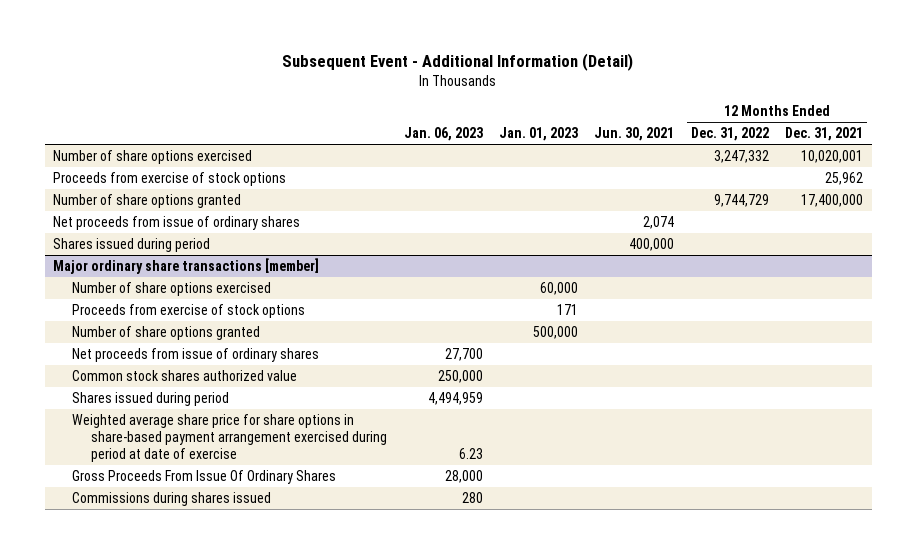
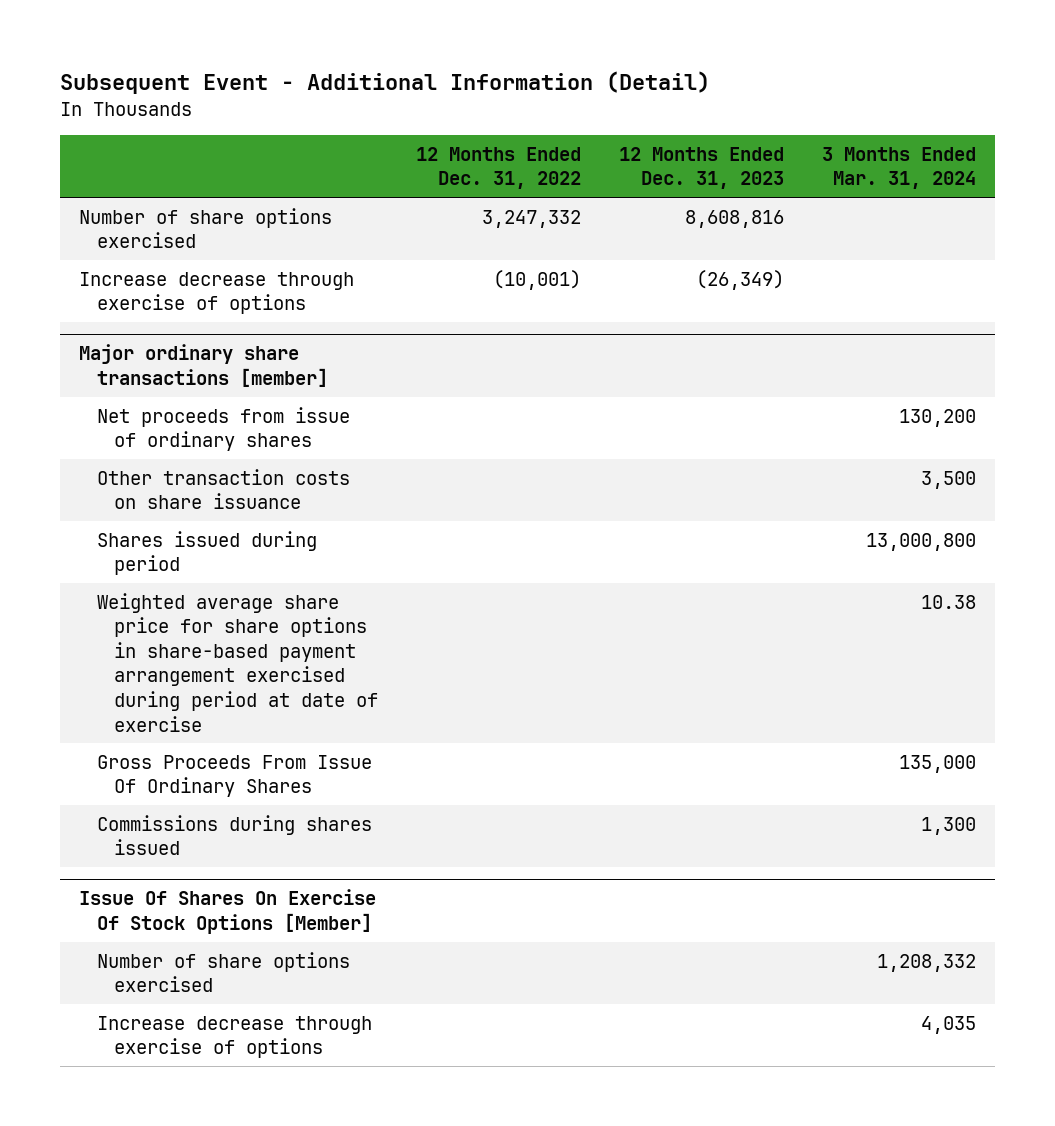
[403,127,483,142] Jan. 06, 2023 -> none
[498,127,578,142] Jan. 01, 2023 -> none
[594,127,675,142] Jun. 30, 2021 -> none
[785,127,864,142] Dec. 31, 2021 -> none
none -> [619,146,785,190] 12 Months Ended Dec. 31, 2023
none -> [822,146,977,190] 3 Months Ended Mar. 31, 2024
[53,172,287,187] Proceeds from exercise of stock options -> none
[53,194,242,209] Number of share options granted -> none
[53,216,301,231] Net proceeds from issue of ordinary shares -> none
[53,238,211,253] Shares issued during period -> none
none -> [79,271,355,315] Increase decrease through exercise of options
[72,282,272,297] Number of share options exercised -> none
[72,304,306,319] Proceeds from exercise of stock options -> none
[72,326,261,341] Number of share options granted -> none
[72,370,298,382] Common stock shares authorized value -> none
none -> [96,468,350,510] Other transaction costs on share issuance
none -> [79,889,377,934] Issue Of Shares On Exercise Of Stock Options [Member]
none -> [96,951,350,993] Number of share options exercised
none -> [96,1015,372,1059] Increase decrease through exercise of options

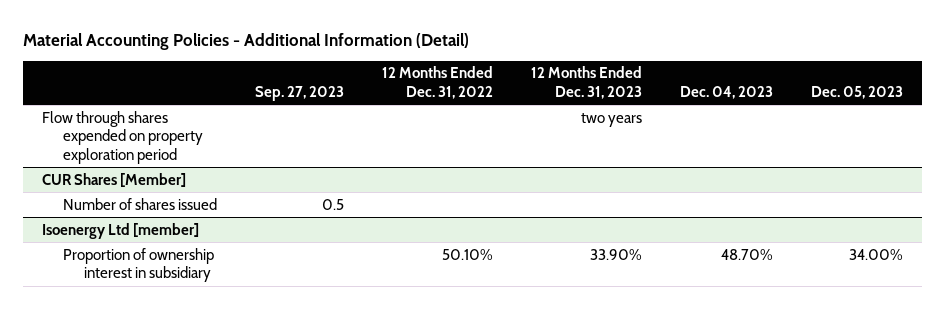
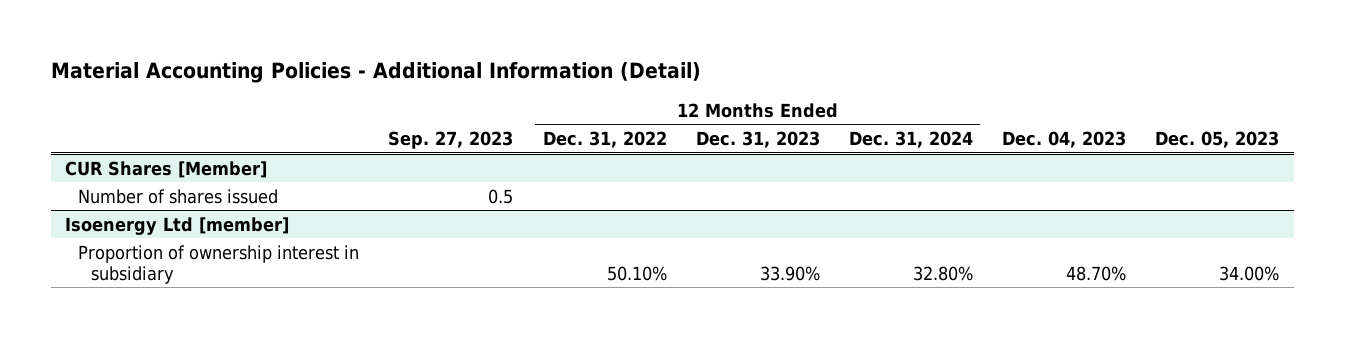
none -> [848,131,973,149] Dec. 31, 2024
[41,110,203,164] Flow through shares expended on property exploration period -> none

